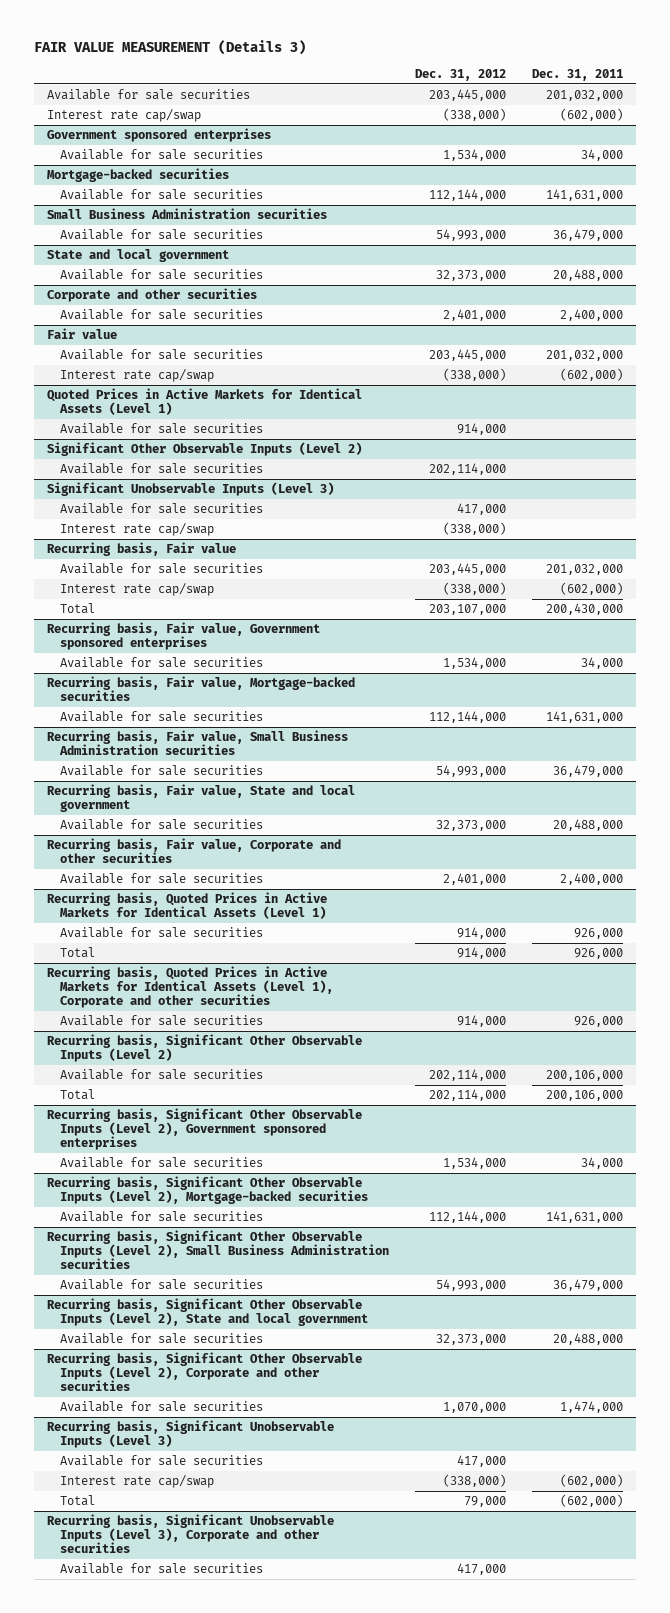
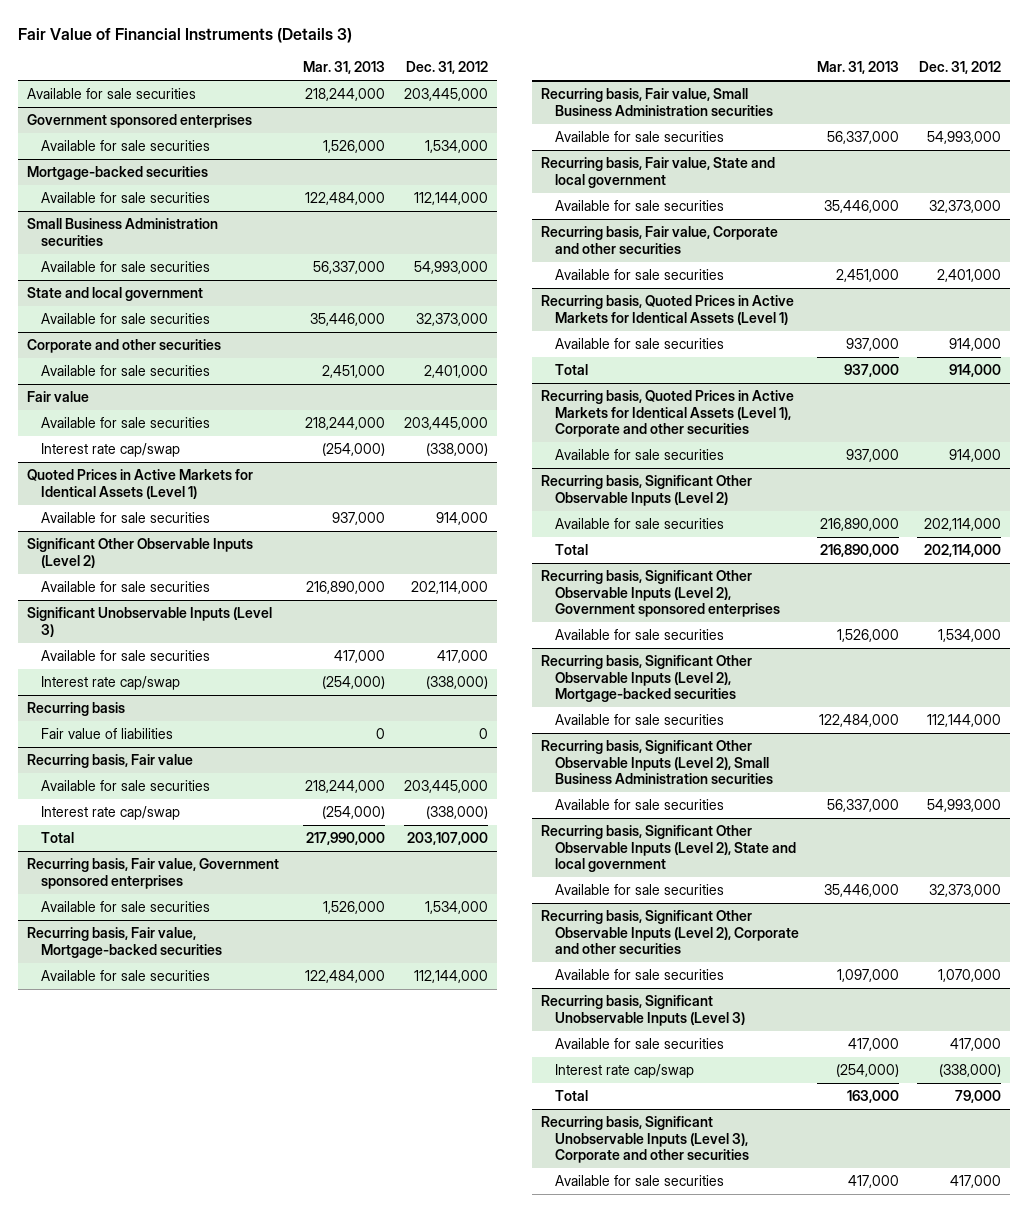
[33,40,306,56] FAIR VALUE MEASUREMENT (Details 3) -> [18,28,353,44] Fair Value of Financial Instruments (Details 3)
[531,68,623,81] Dec. 31, 2011 -> none
none -> [303,61,386,75] Mar. 31, 2013
[46,108,201,122] Interest rate cap/swap -> none
none -> [27,702,126,717] Recurring basis
none -> [41,728,174,740] Fair value of liabilities

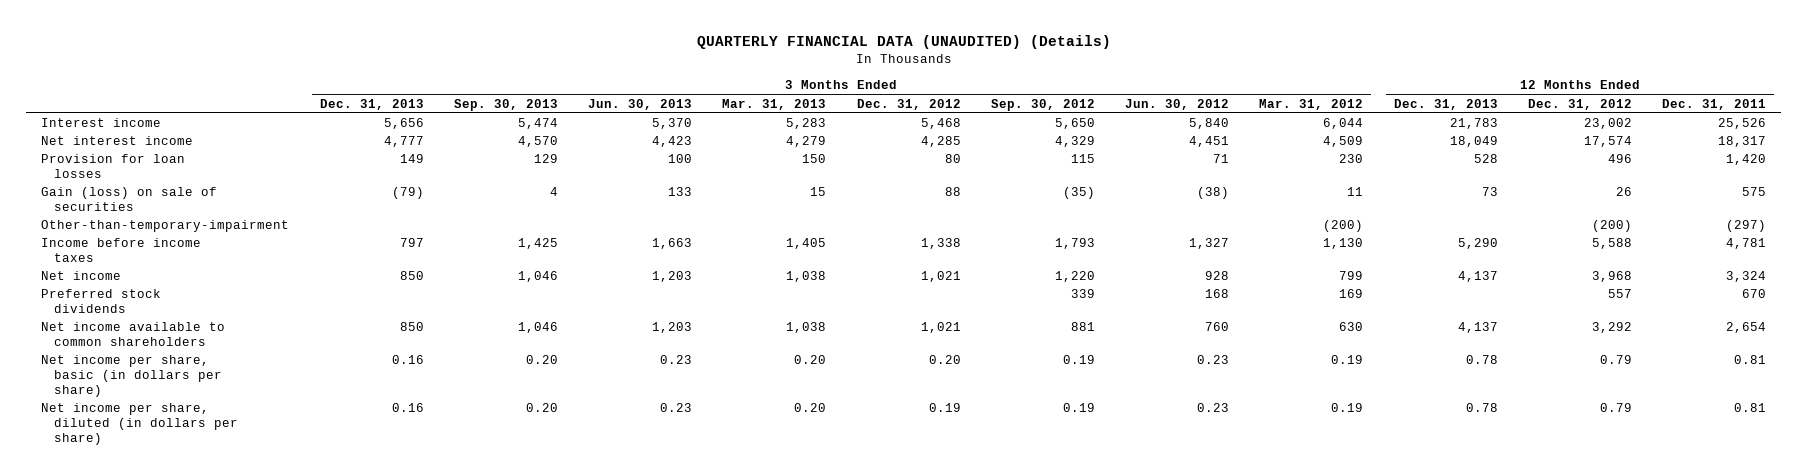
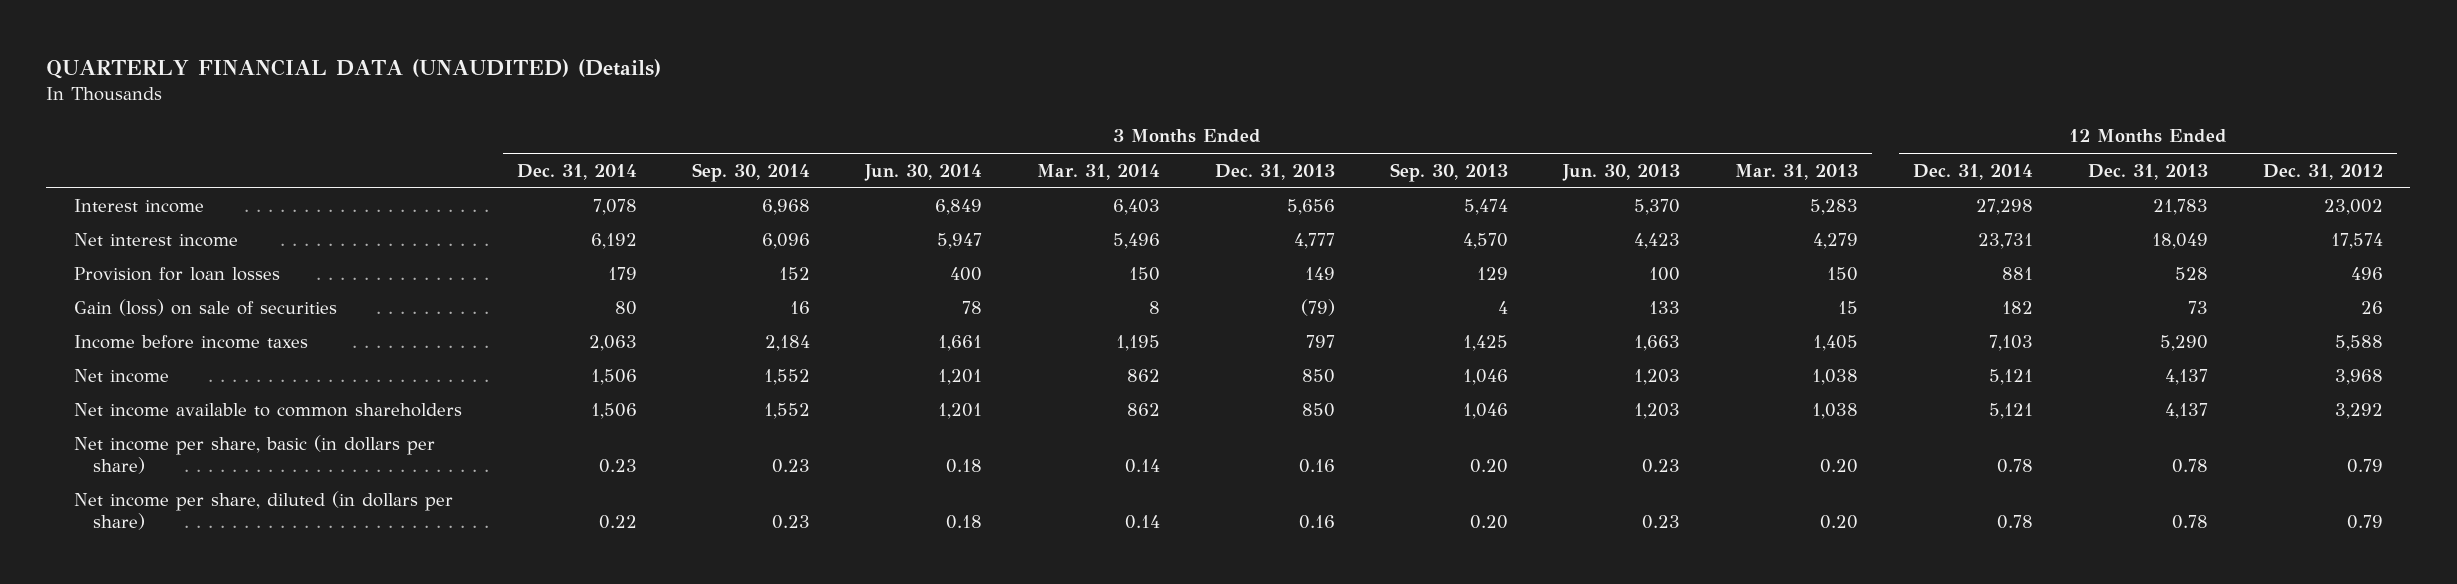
[856,98,961,110] Dec. 31, 2012 -> none
[990,98,1095,111] Sep. 30, 2012 -> none
[1125,98,1230,110] Jun. 30, 2012 -> none
[1259,98,1364,110] Mar. 31, 2012 -> none
[1662,98,1767,110] Dec. 31, 2011 -> none
none -> [516,163,637,180] Dec. 31, 2014
none -> [691,162,810,182] Sep. 30, 2014
none -> [863,163,982,181] Jun. 30, 2014
none -> [1036,163,1160,180] Mar. 31, 2014
none -> [1912,163,2033,180] Dec. 31, 2014
[41,220,290,233] Other-than-temporary-impairment -> none
[41,289,162,314] Preferred stock dividends -> none

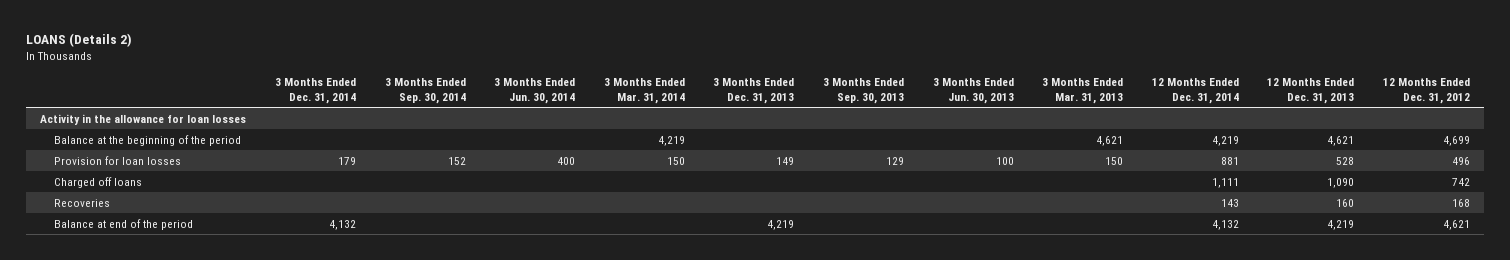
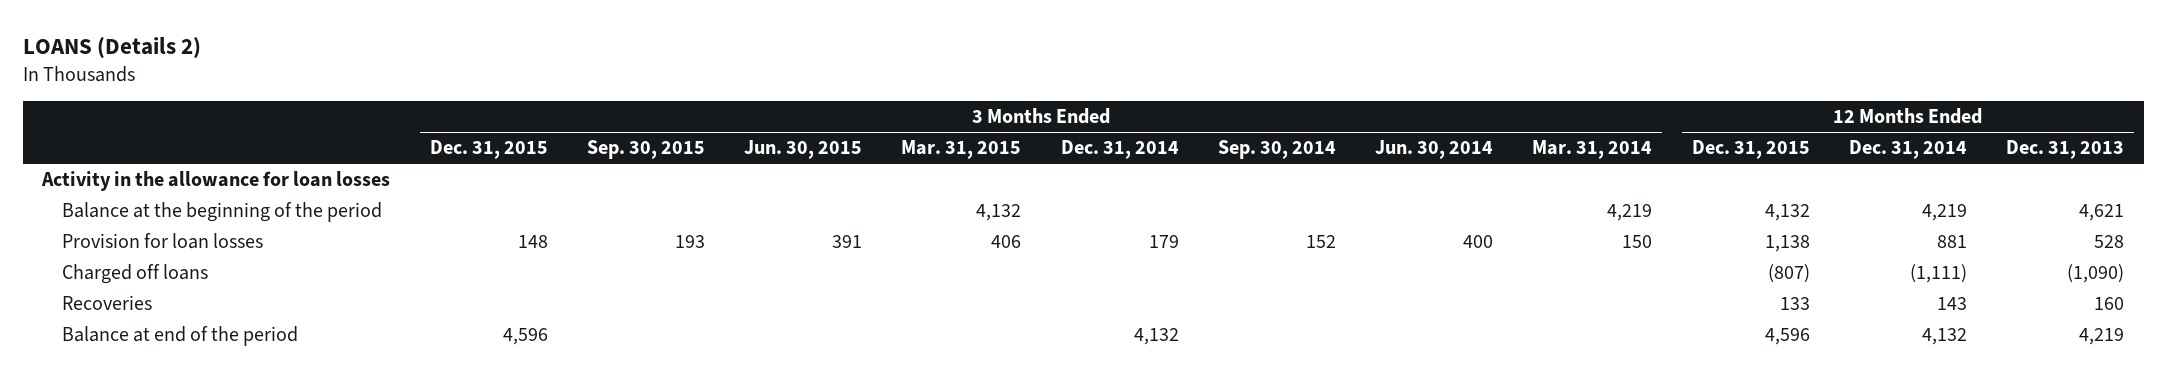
[713,78,795,104] 3 Months Ended Dec. 31, 2013 -> none
[822,78,904,104] 3 Months Ended Sep. 30, 2013 -> none
[932,78,1014,104] 3 Months Ended Jun. 30, 2013 -> none
[1042,78,1124,104] 3 Months Ended Mar. 31, 2013 -> none
[1382,78,1470,104] 12 Months Ended Dec. 31, 2012 -> none
none -> [429,140,548,160] Dec. 31, 2015
none -> [586,140,705,160] Sep. 30, 2015
none -> [744,140,863,160] Jun. 30, 2015
none -> [901,140,1022,160] Mar. 31, 2015
none -> [1691,140,1810,160] Dec. 31, 2015
[1211,177,1239,188] 1,111 -> [1909,264,1967,284] (1,111)
[1327,177,1355,188] 1,090 -> [2067,264,2125,284] (1,090)

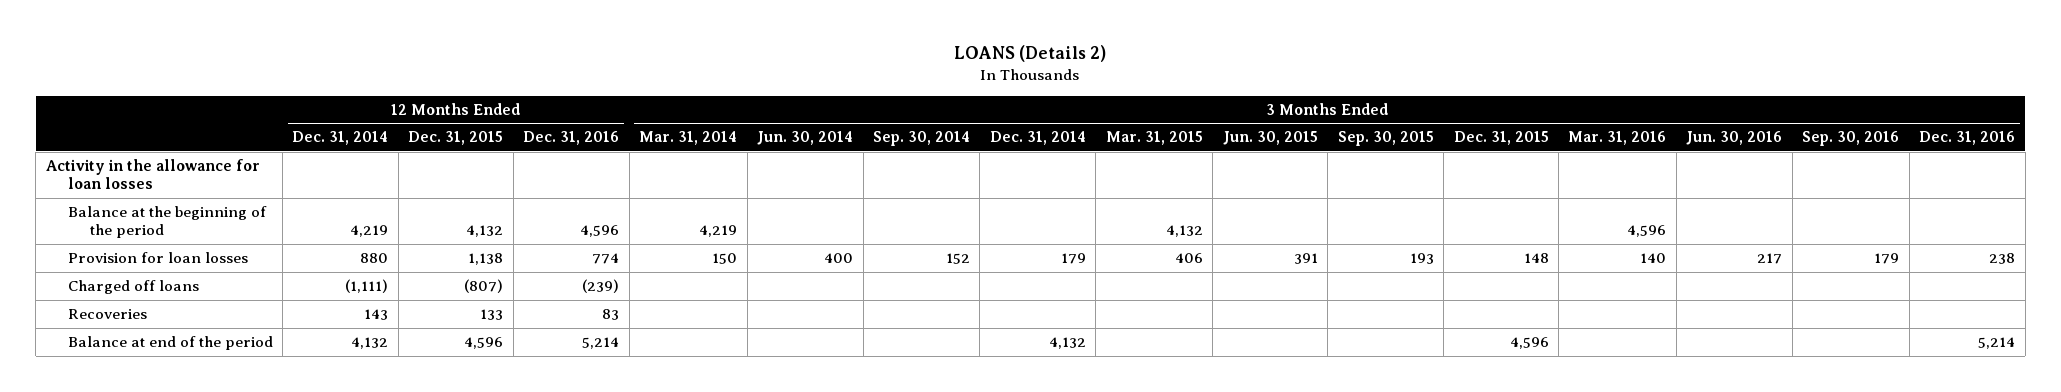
[2006,140,2125,160] Dec. 31, 2013 -> none
none -> [523,131,620,146] Dec. 31, 2016
none -> [1568,131,1667,146] Mar. 31, 2016
none -> [1686,131,1783,146] Jun. 30, 2016
none -> [1802,131,1900,147] Sep. 30, 2016
none -> [1919,131,2016,146] Dec. 31, 2016
[1936,235,1967,249] 881 -> [360,253,389,264] 880

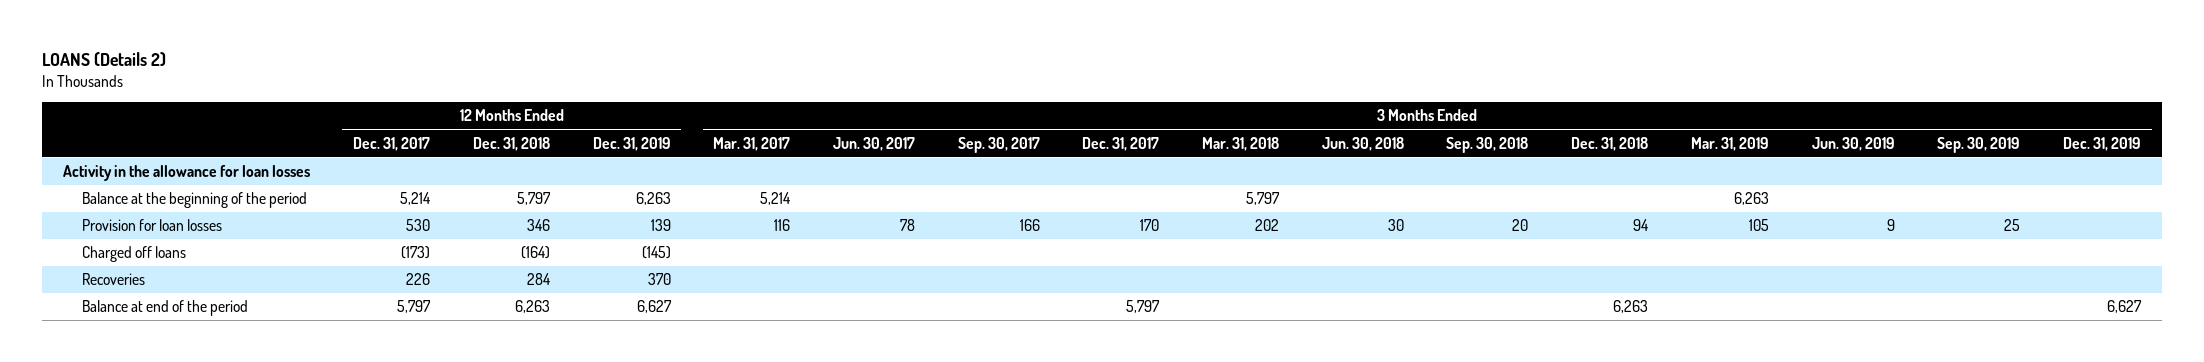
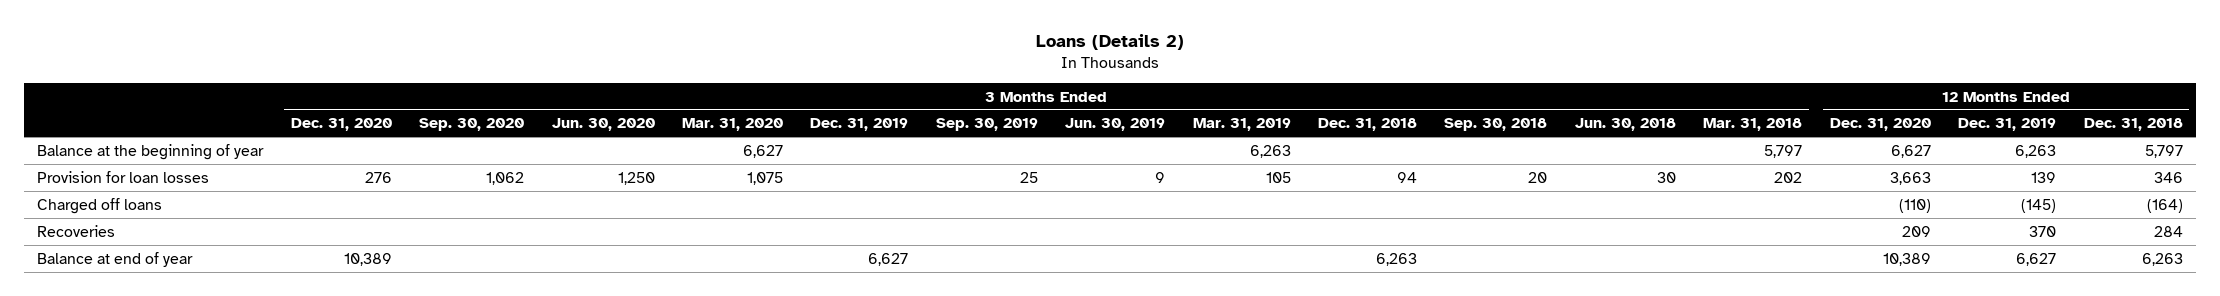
[42,52,167,67] LOANS (Details 2) -> [1035,34,1184,51] Loans (Details 2)
[353,136,431,151] Dec. 31, 2017 -> none
[713,136,791,151] Mar. 31, 2017 -> none
[832,136,915,151] Jun. 30, 2017 -> none
[957,136,1040,153] Sep. 30, 2017 -> none
[1082,136,1160,151] Dec. 31, 2017 -> none
none -> [290,118,392,132] Dec. 31, 2020
none -> [419,118,525,132] Sep. 30, 2020
none -> [551,118,655,132] Jun. 30, 2020
none -> [681,118,783,132] Mar. 31, 2020
none -> [1829,118,1931,132] Dec. 31, 2020
[63,165,311,182] Activity in the allowance for loan losses -> none
[82,192,308,209] Balance at the beginning of the period -> [37,143,265,160] Balance at the beginning of year
[82,300,249,317] Balance at end of the period -> [37,251,194,267] Balance at end of year

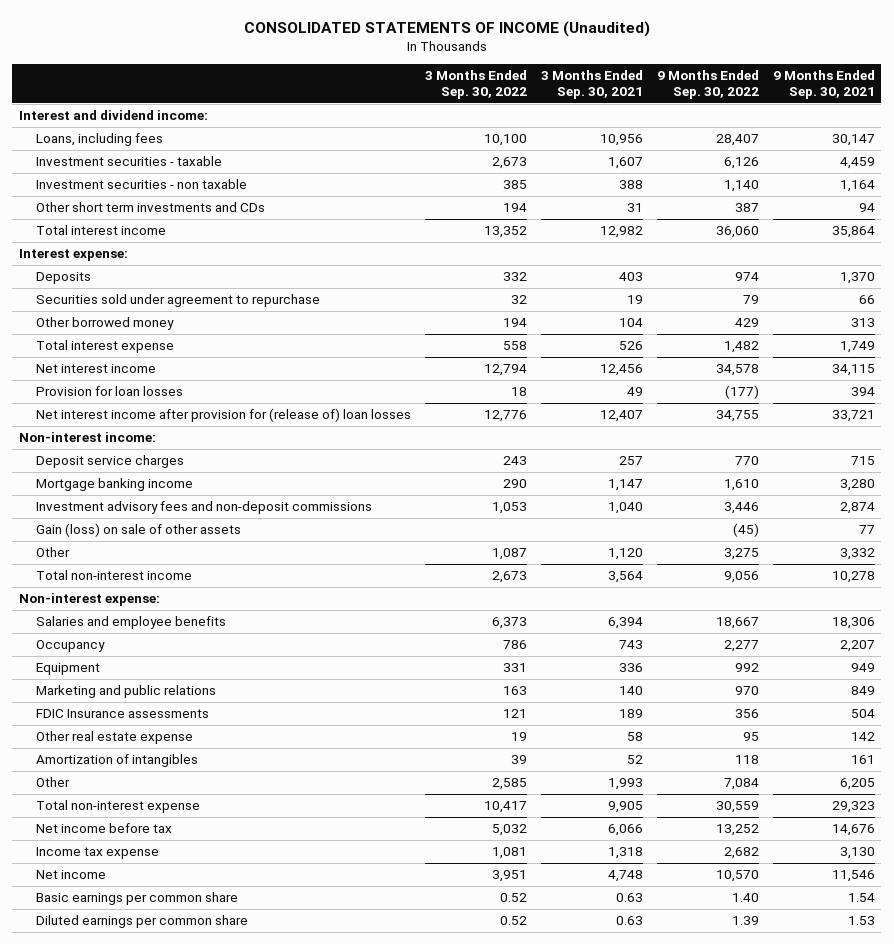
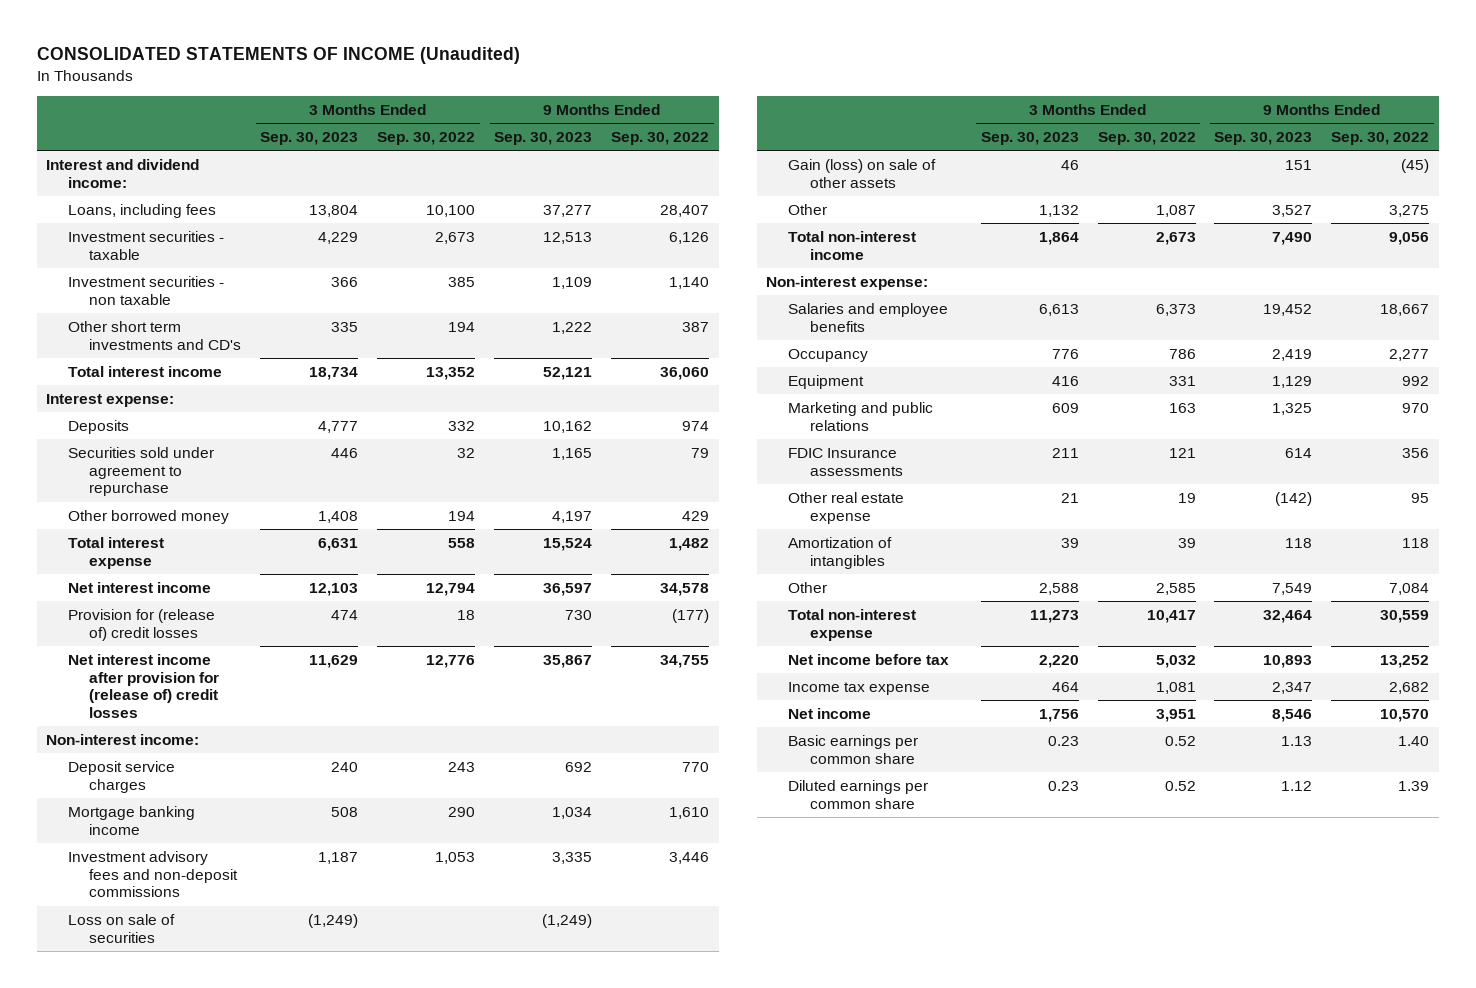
[540,70,643,100] 3 Months Ended Sep. 30, 2021 -> none
[772,70,875,100] 9 Months Ended Sep. 30, 2021 -> none
none -> [260,132,359,146] Sep. 30, 2023
none -> [494,132,593,146] Sep. 30, 2023
[35,202,265,213] Other short term investments and CDs -> [67,320,242,350] Other short term investments and CD's
[35,386,183,397] Provision for loan losses -> [67,608,215,641] Provision for (release of) credit losses
[35,408,411,423] Net interest income after provision for (release of) loan losses -> [67,653,220,718] Net interest income after provision for (release of) credit losses
none -> [67,913,175,943] Loss on sale of securities

